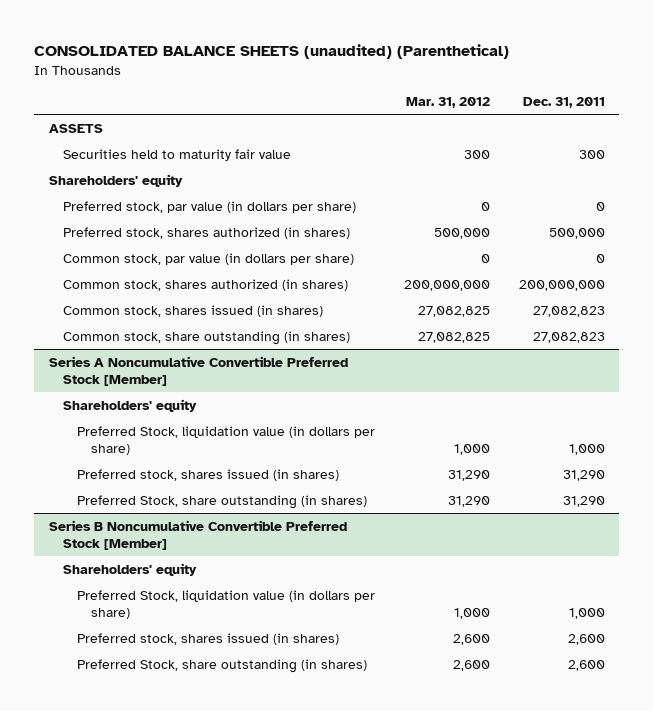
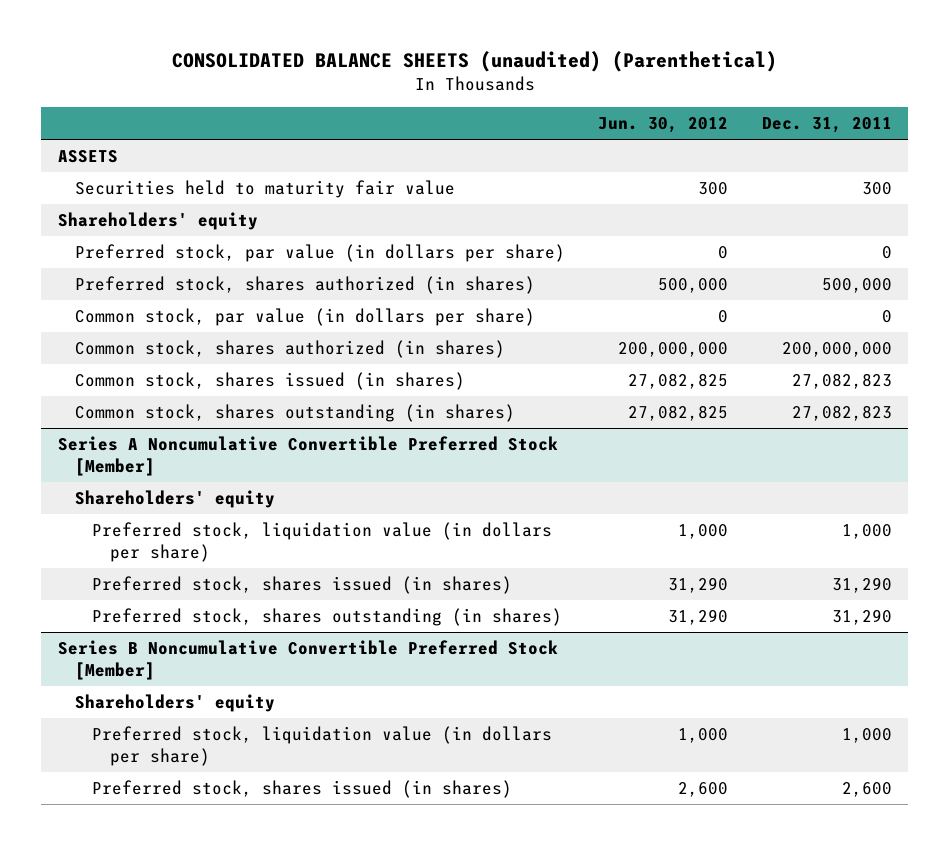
[405,97,490,109] Mar. 31, 2012 -> none
none -> [598,117,729,134] Jun. 30, 2012
[62,330,350,345] Common stock, share outstanding (in shares) -> [75,404,516,423] Common stock, shares outstanding (in shares)
[76,425,375,456] Preferred Stock, liquidation value (in dollars per share) -> [92,522,553,562] Preferred stock, liquidation value (in dollars per share)
[76,494,367,509] Preferred Stock, share outstanding (in shares) -> [92,608,563,627] Preferred stock, shares outstanding (in shares)
[76,589,375,620] Preferred Stock, liquidation value (in dollars per share) -> [92,726,553,766] Preferred stock, liquidation value (in dollars per share)
[76,658,367,673] Preferred Stock, share outstanding (in shares) -> none

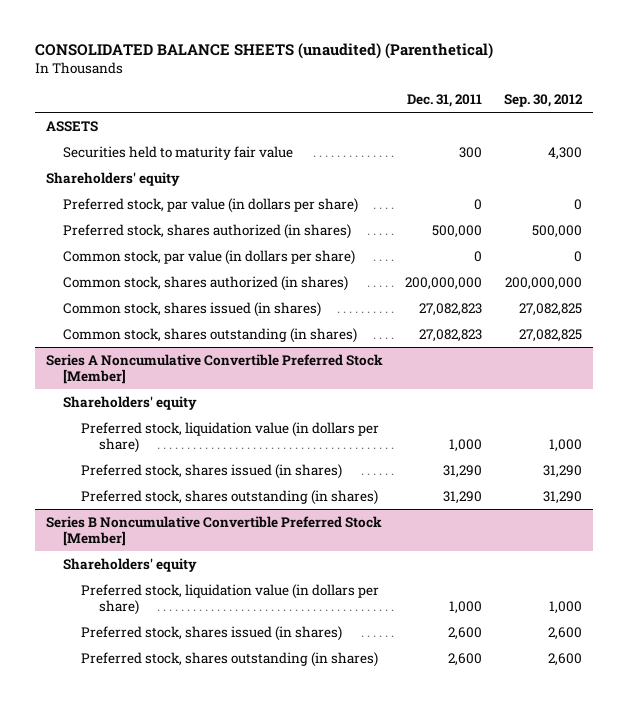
[598,117,729,134] Jun. 30, 2012 -> none
none -> [504,94,584,108] Sep. 30, 2012
none -> [81,651,379,667] Preferred stock, shares outstanding (in shares)

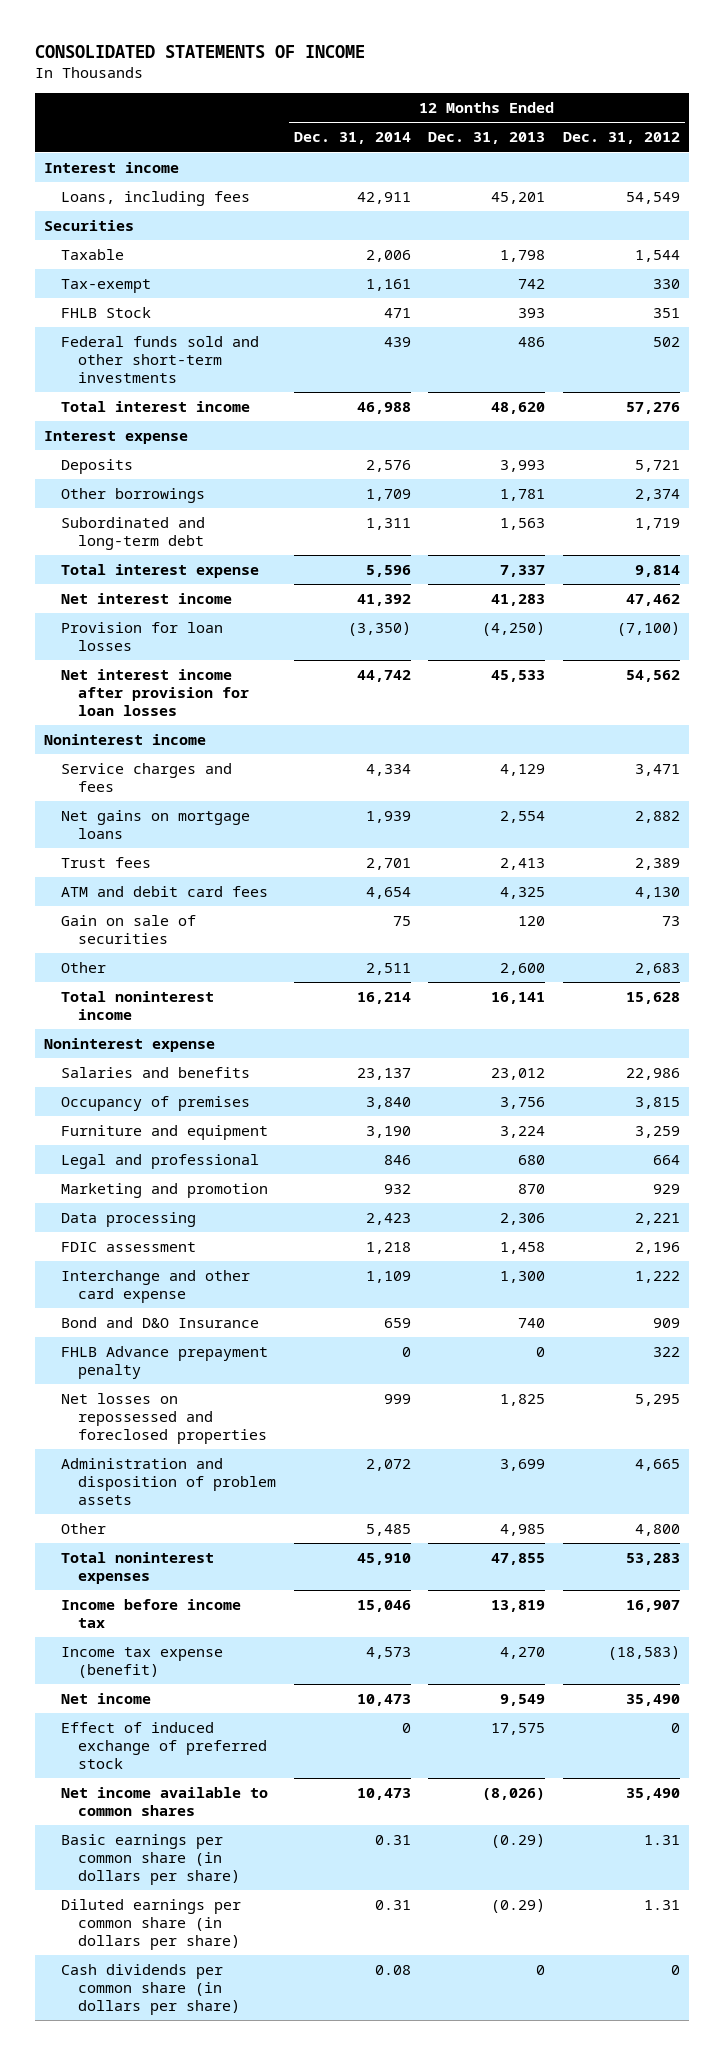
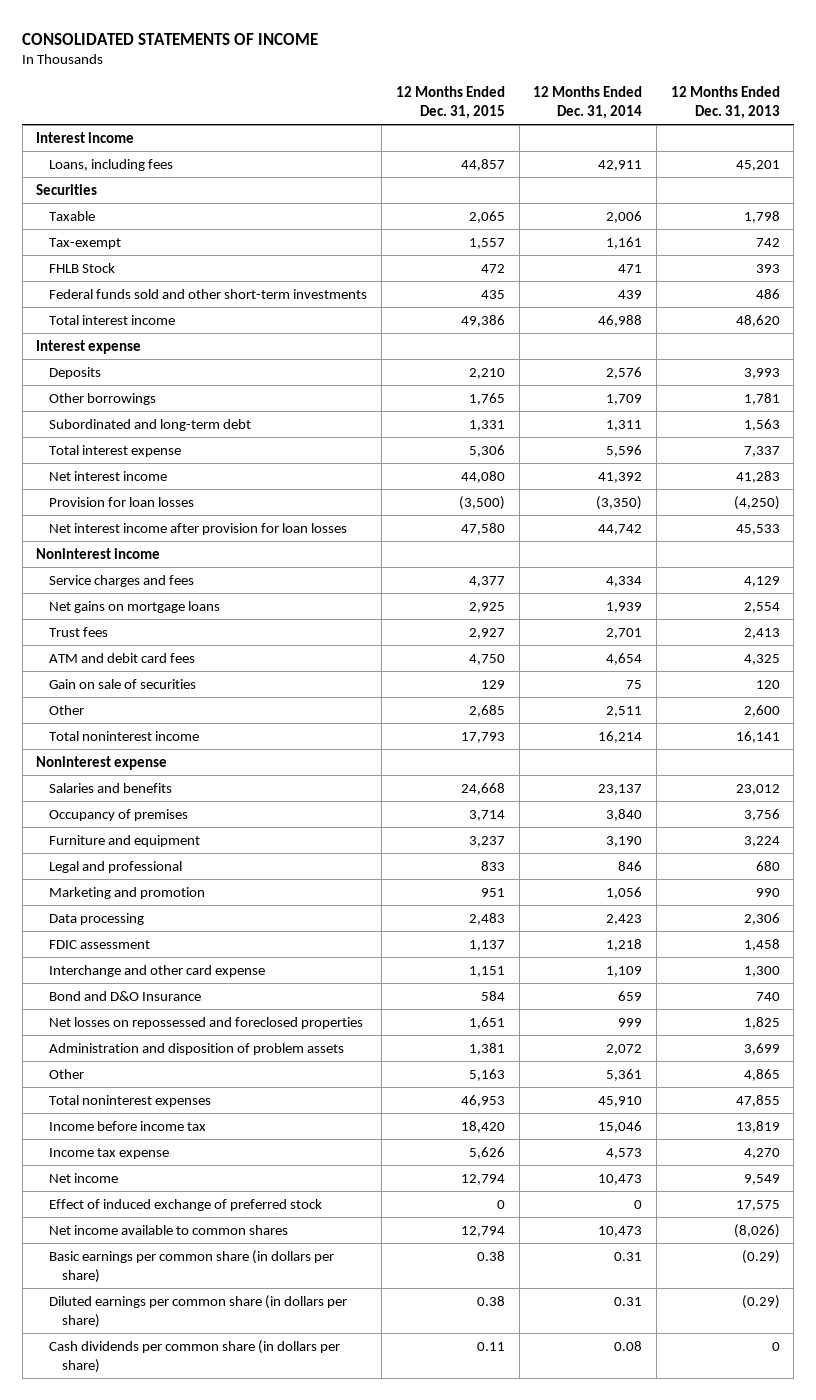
[563,132,681,145] Dec. 31, 2012 -> none
none -> [395,85,505,119] 12 Months Ended Dec. 31, 2015
[383,1184,411,1195] 932 -> [606,886,643,899] 1,056
[518,1184,546,1195] 870 -> [755,887,780,897] 990
[60,1346,268,1379] FHLB Advance prepayment penalty -> none
[365,1524,411,1537] 5,485 -> [606,1068,643,1081] 5,361
[500,1524,546,1537] 4,985 -> [743,1068,780,1081] 4,865
[60,1647,223,1678] Income tax expense (benefit) -> [49,1147,170,1159] Income tax expense

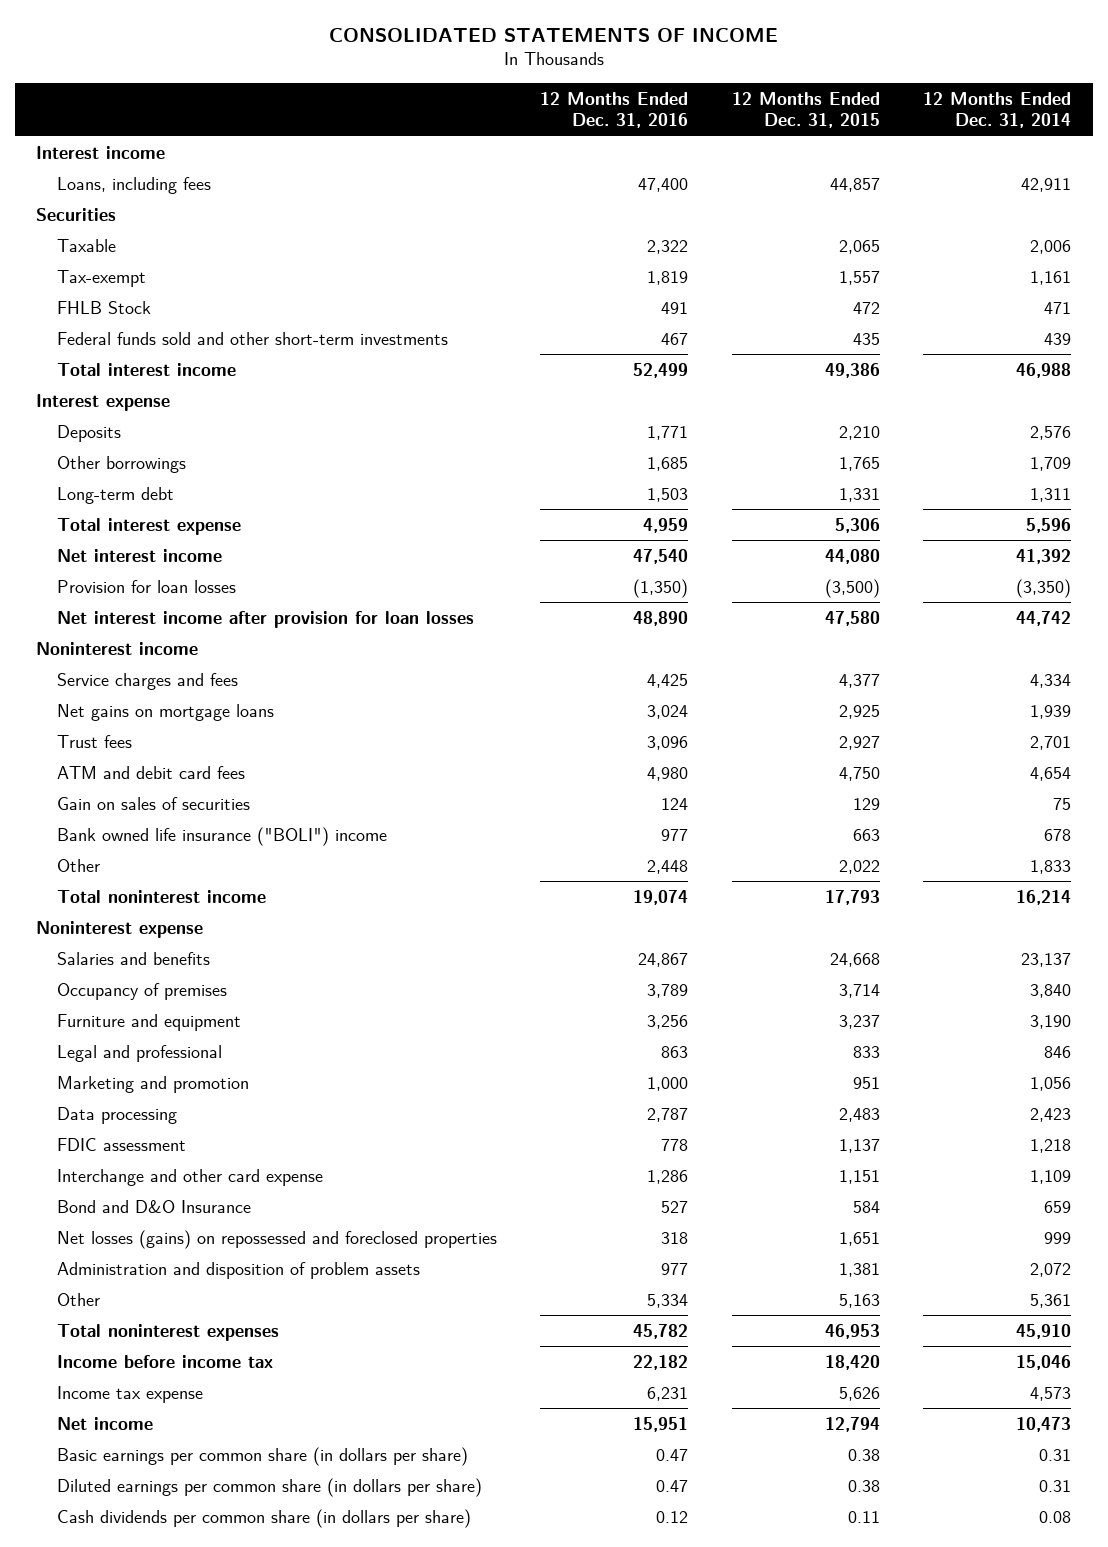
[670,85,780,119] 12 Months Ended Dec. 31, 2013 -> none
none -> [540,91,689,129] 12 Months Ended Dec. 31, 2016
[49,418,252,431] Subordinated and long-term debt -> [56,486,174,504] Long-term debt
[49,678,197,689] Gain on sale of securities -> [56,796,250,810] Gain on sales of securities
none -> [56,826,387,846] Bank owned life insurance ("BOLI") income
[468,704,505,717] 2,685 -> [838,859,880,874] 2,022
[606,705,643,717] 2,511 -> [1030,859,1072,874] 1,833
[49,1016,364,1029] Net losses on repossessed and foreclosed properties -> [56,1229,497,1249] Net losses (gains) on repossessed and foreclosed properties
[49,1198,323,1211] Effect of induced exchange of preferred stock -> none
[49,1224,289,1235] Net income available to common shares -> none

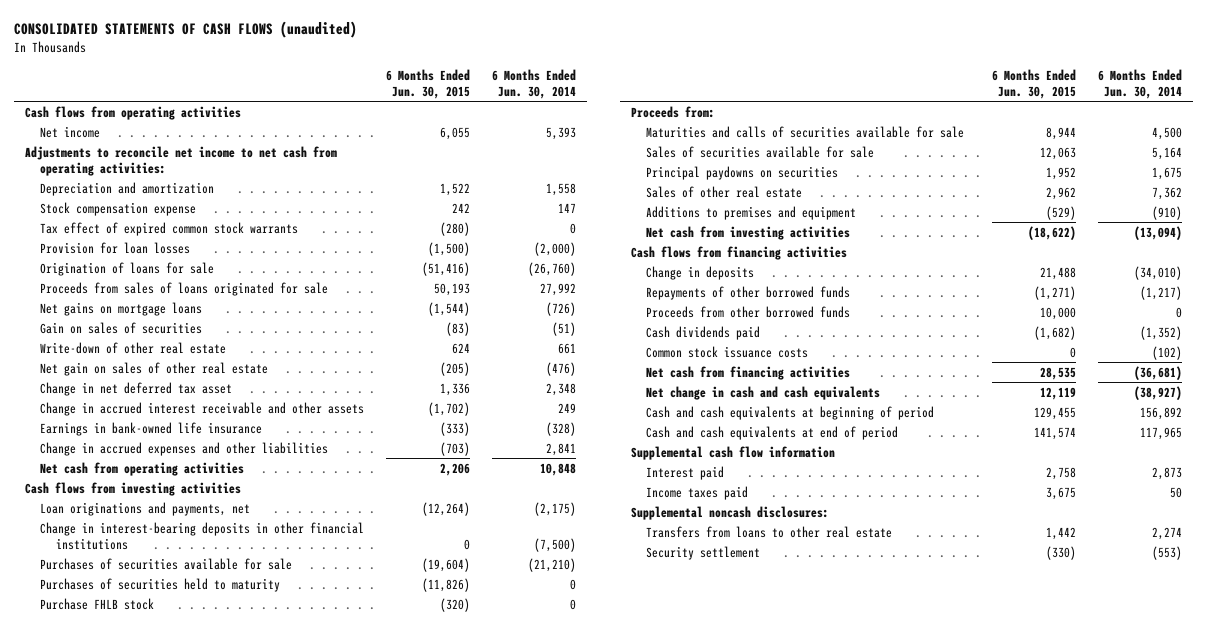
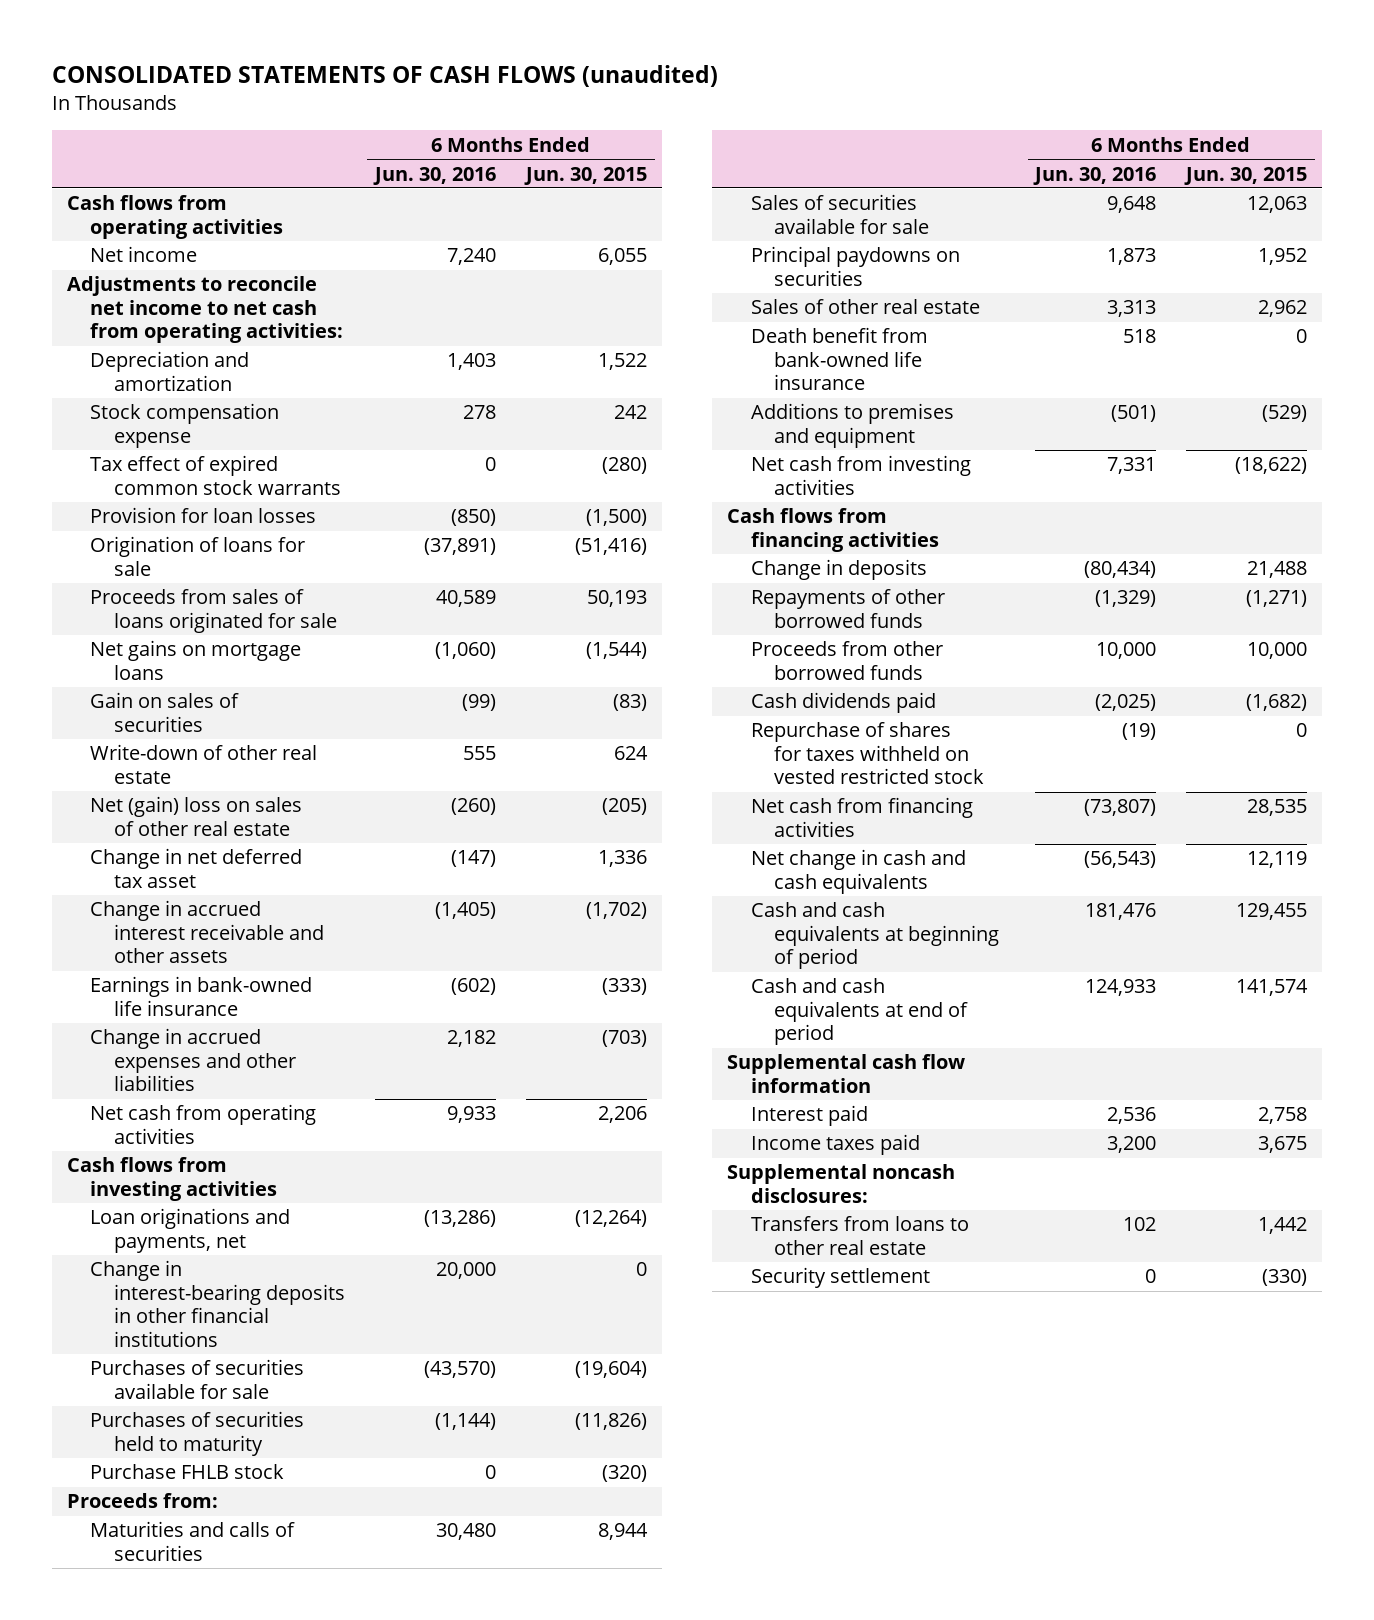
[492,68,577,99] 6 Months Ended Jun. 30, 2014 -> none
none -> [372,166,496,185] Jun. 30, 2016
[40,361,269,376] Net gain on sales of other real estate -> [90,796,303,836] Net (gain) loss on sales of other real estate
[646,125,965,138] Maturities and calls of securities available for sale -> [90,1521,296,1561] Maturities and calls of securities
none -> [750,327,928,391] Death benefit from bank-owned life insurance
[646,345,809,358] Common stock issuance costs -> none
none -> [750,722,985,785] Repurchase of shares for taxes withheld on vested restricted stock

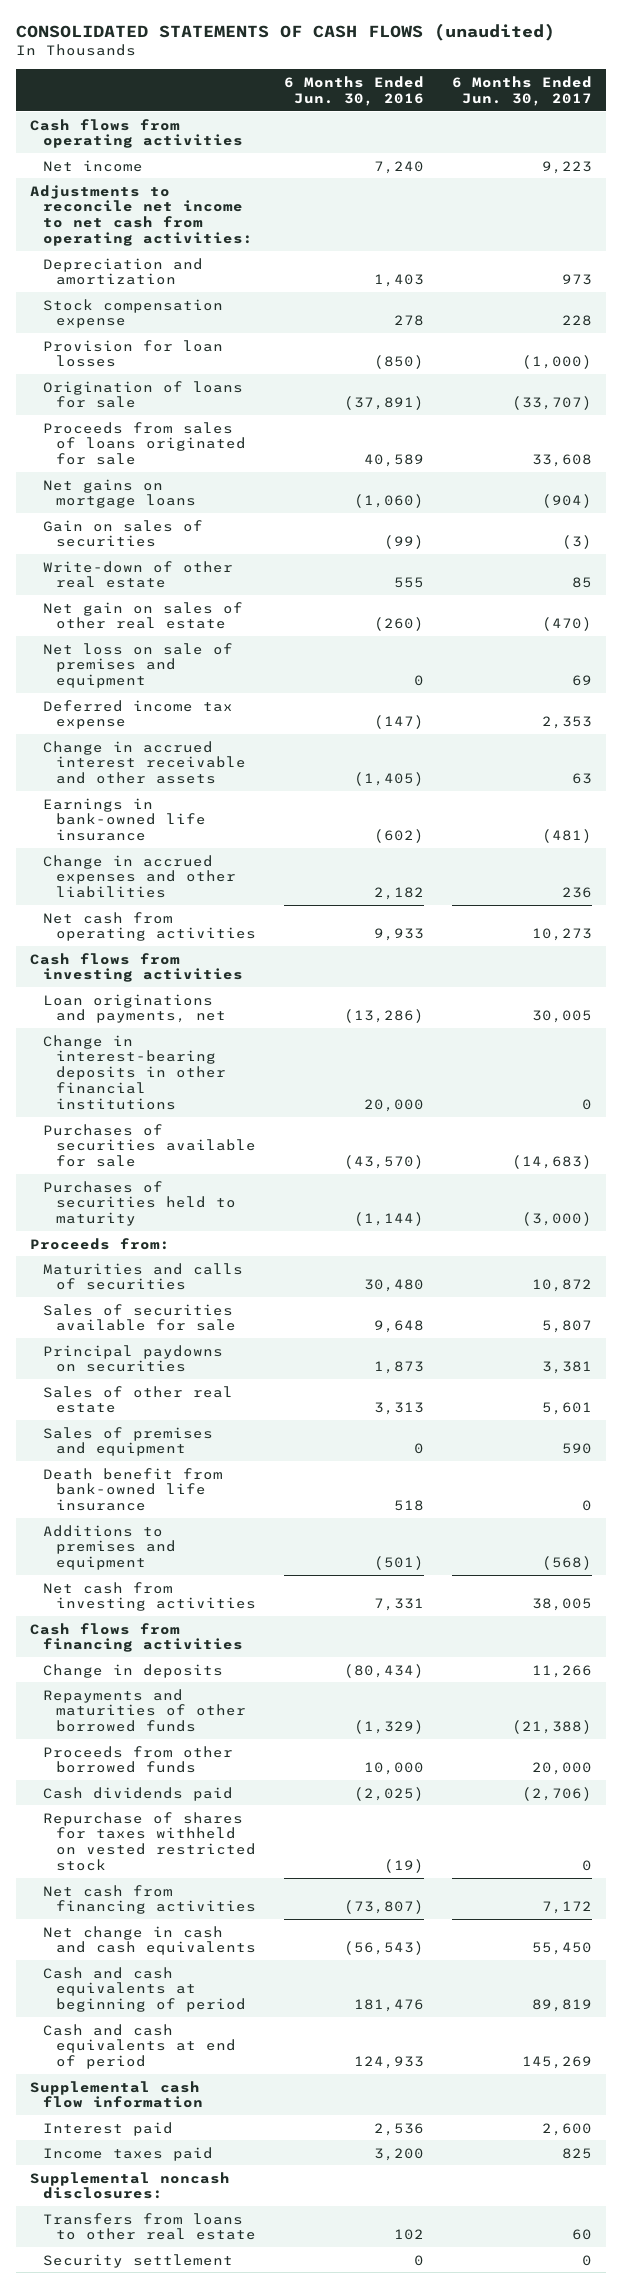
[524,166,648,185] Jun. 30, 2015 -> none
none -> [451,75,592,106] 6 Months Ended Jun. 30, 2017
[90,455,341,495] Tax effect of expired common stock warrants -> none
[90,796,303,836] Net (gain) loss on sales of other real estate -> [42,601,243,630] Net gain on sales of other real estate
none -> [42,642,233,689] Net loss on sale of premises and equipment
[90,848,303,888] Change in net deferred tax asset -> [42,699,233,730] Deferred income tax expense
[90,1464,285,1480] Purchase FHLB stock -> none
none -> [42,1426,213,1457] Sales of premises and equipment
[750,589,945,628] Repayments of other borrowed funds -> [42,1688,246,1733] Repayments and maturities of other borrowed funds

